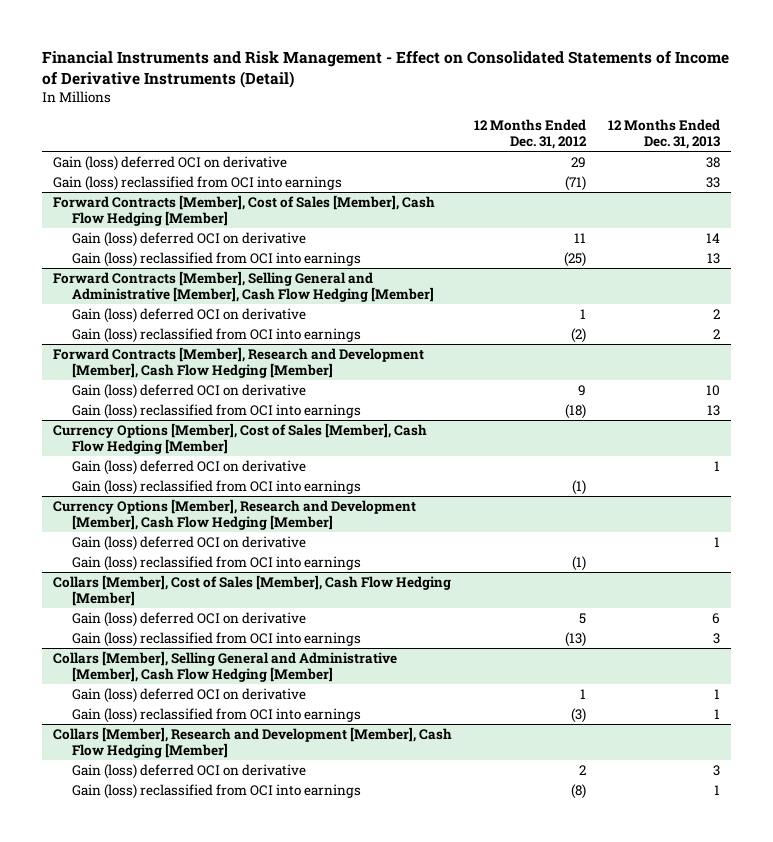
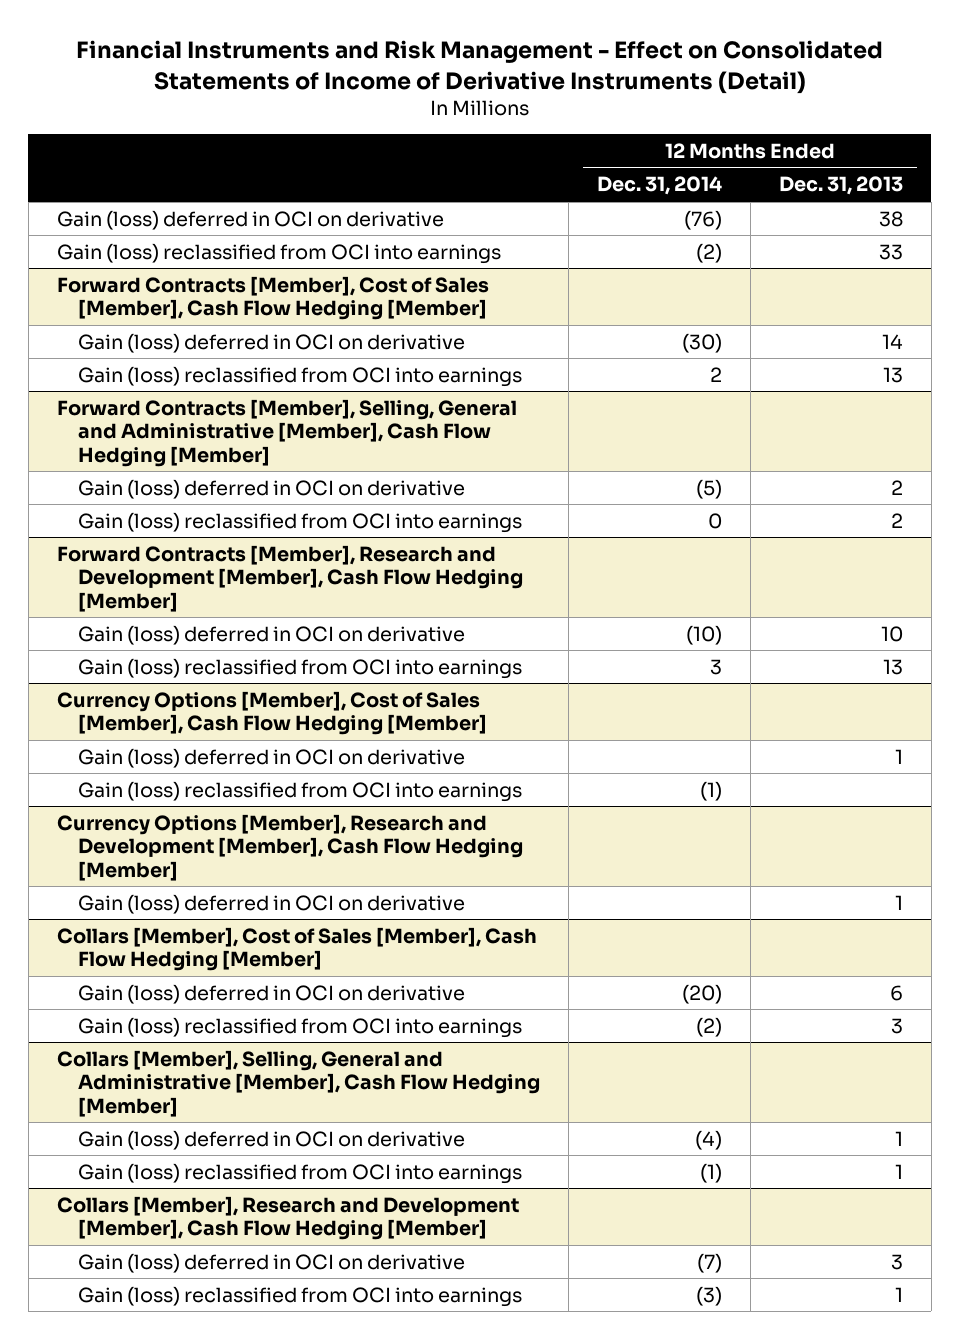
[473,119,587,150] 12 Months Ended Dec. 31, 2012 -> none
none -> [597,176,723,196] Dec. 31, 2014
[52,155,287,171] Gain (loss) deferred OCI on derivative -> [56,209,444,230] Gain (loss) deferred in OCI on derivative
[72,231,307,247] Gain (loss) deferred OCI on derivative -> [78,332,466,353] Gain (loss) deferred in OCI on derivative
[52,270,435,303] Forward Contracts [Member], Selling General and Administrative [Member], Cash Flow Hedging [Member] -> [56,398,517,467] Forward Contracts [Member], Selling, General and Administrative [Member], Cash Flow Hedging [Member]
[72,307,307,323] Gain (loss) deferred OCI on derivative -> [78,478,466,499] Gain (loss) deferred in OCI on derivative
[72,383,307,399] Gain (loss) deferred OCI on derivative -> [78,624,466,645] Gain (loss) deferred in OCI on derivative
[72,459,307,475] Gain (loss) deferred OCI on derivative -> [78,747,466,768] Gain (loss) deferred in OCI on derivative
[72,555,362,571] Gain (loss) reclassified from OCI into earnings -> none
[72,535,307,551] Gain (loss) deferred OCI on derivative -> [78,893,466,914] Gain (loss) deferred in OCI on derivative
[72,611,307,627] Gain (loss) deferred OCI on derivative -> [78,983,466,1004] Gain (loss) deferred in OCI on derivative
[52,650,397,683] Collars [Member], Selling General and Administrative [Member], Cash Flow Hedging [Member] -> [56,1049,541,1117] Collars [Member], Selling, General and Administrative [Member], Cash Flow Hedging [Member]
[72,687,307,703] Gain (loss) deferred OCI on derivative -> [78,1129,466,1150] Gain (loss) deferred in OCI on derivative
[72,763,307,779] Gain (loss) deferred OCI on derivative -> [78,1252,466,1273] Gain (loss) deferred in OCI on derivative

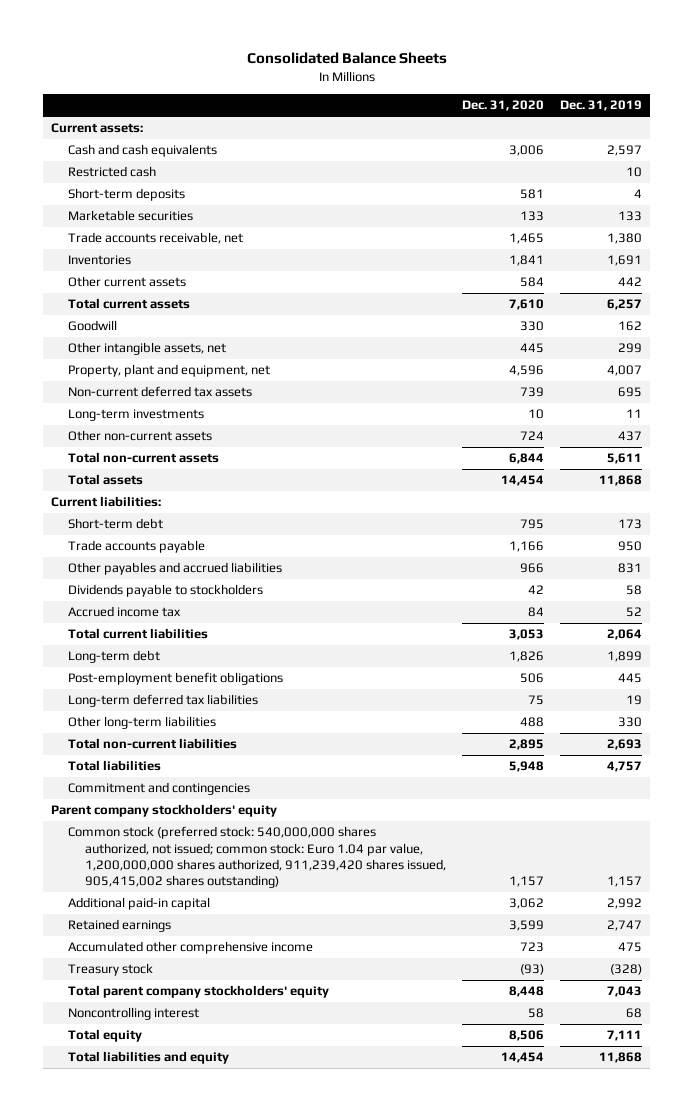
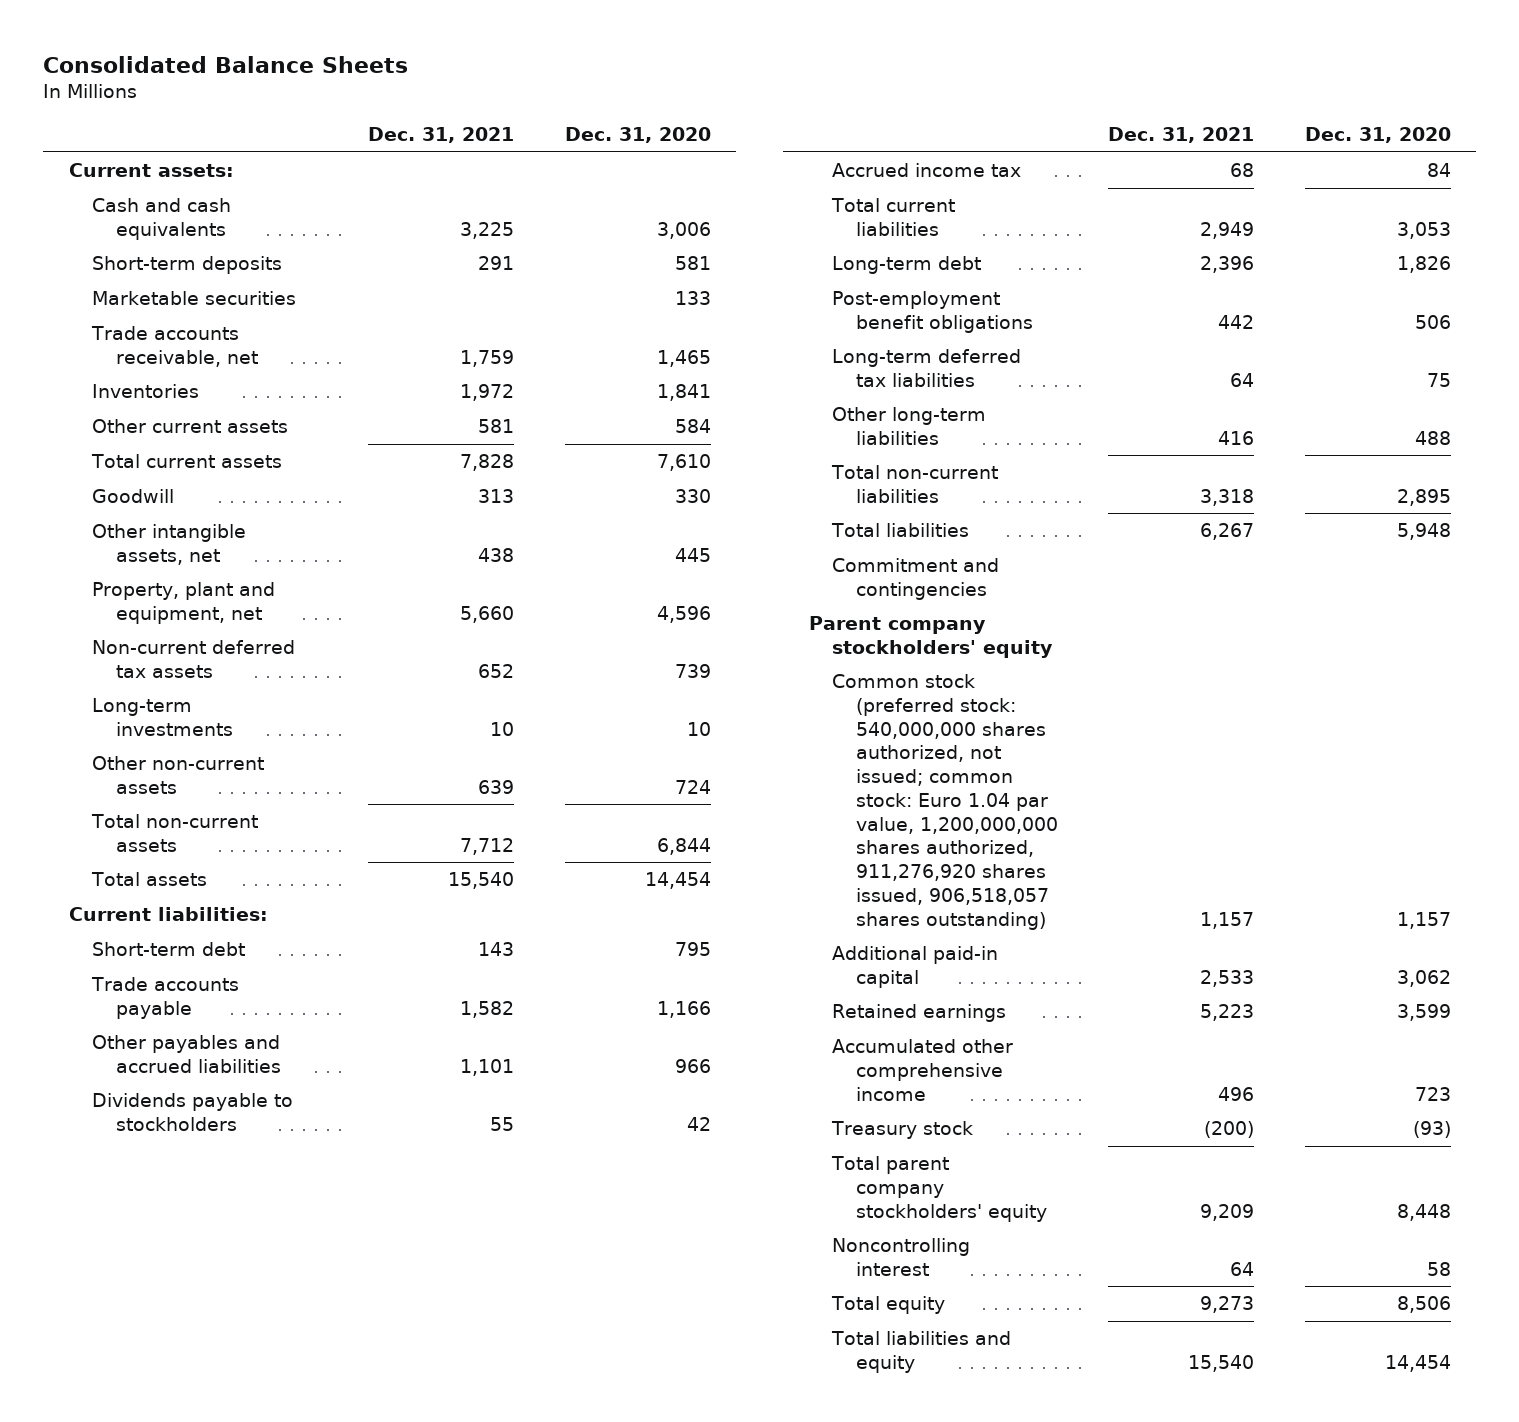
[560,100,643,112] Dec. 31, 2019 -> none
none -> [368,127,515,144] Dec. 31, 2021
[68,166,157,178] Restricted cash -> none
[68,826,447,888] Common stock (preferred stock: 540,000,000 shares authorized, not issued; common stock: Euro 1.04 par value, 1,200,000,000 shares authorized, 911,239,420 shares issued, 905,415,002 shares outstanding) -> [832,674,1058,930] Common stock (preferred stock: 540,000,000 shares authorized, not issued; common stock: Euro 1.04 par value, 1,200,000,000 shares authorized, 911,276,920 shares issued, 906,518,057 shares outstanding)

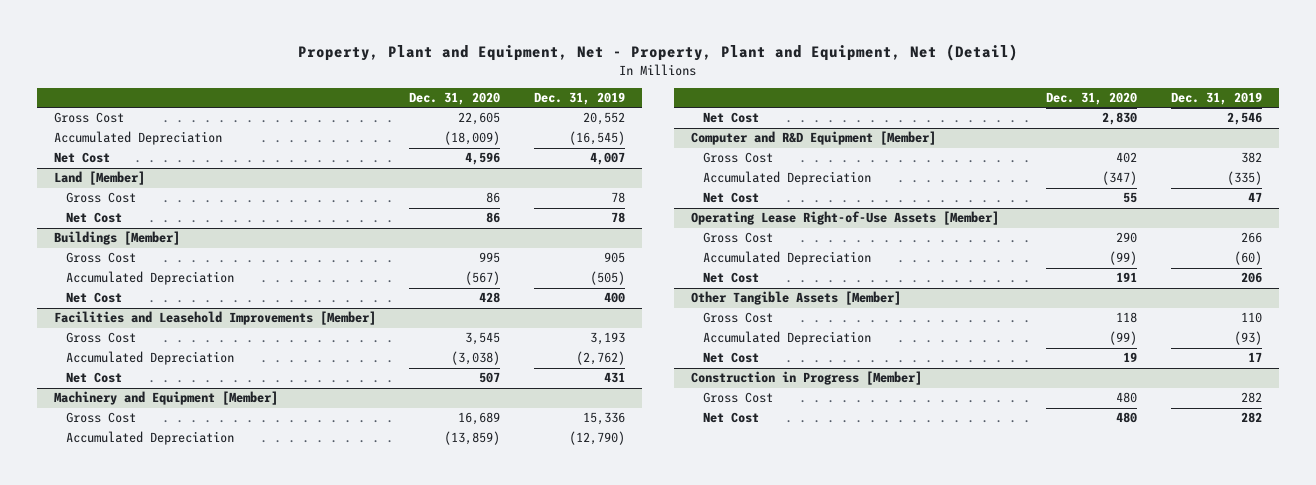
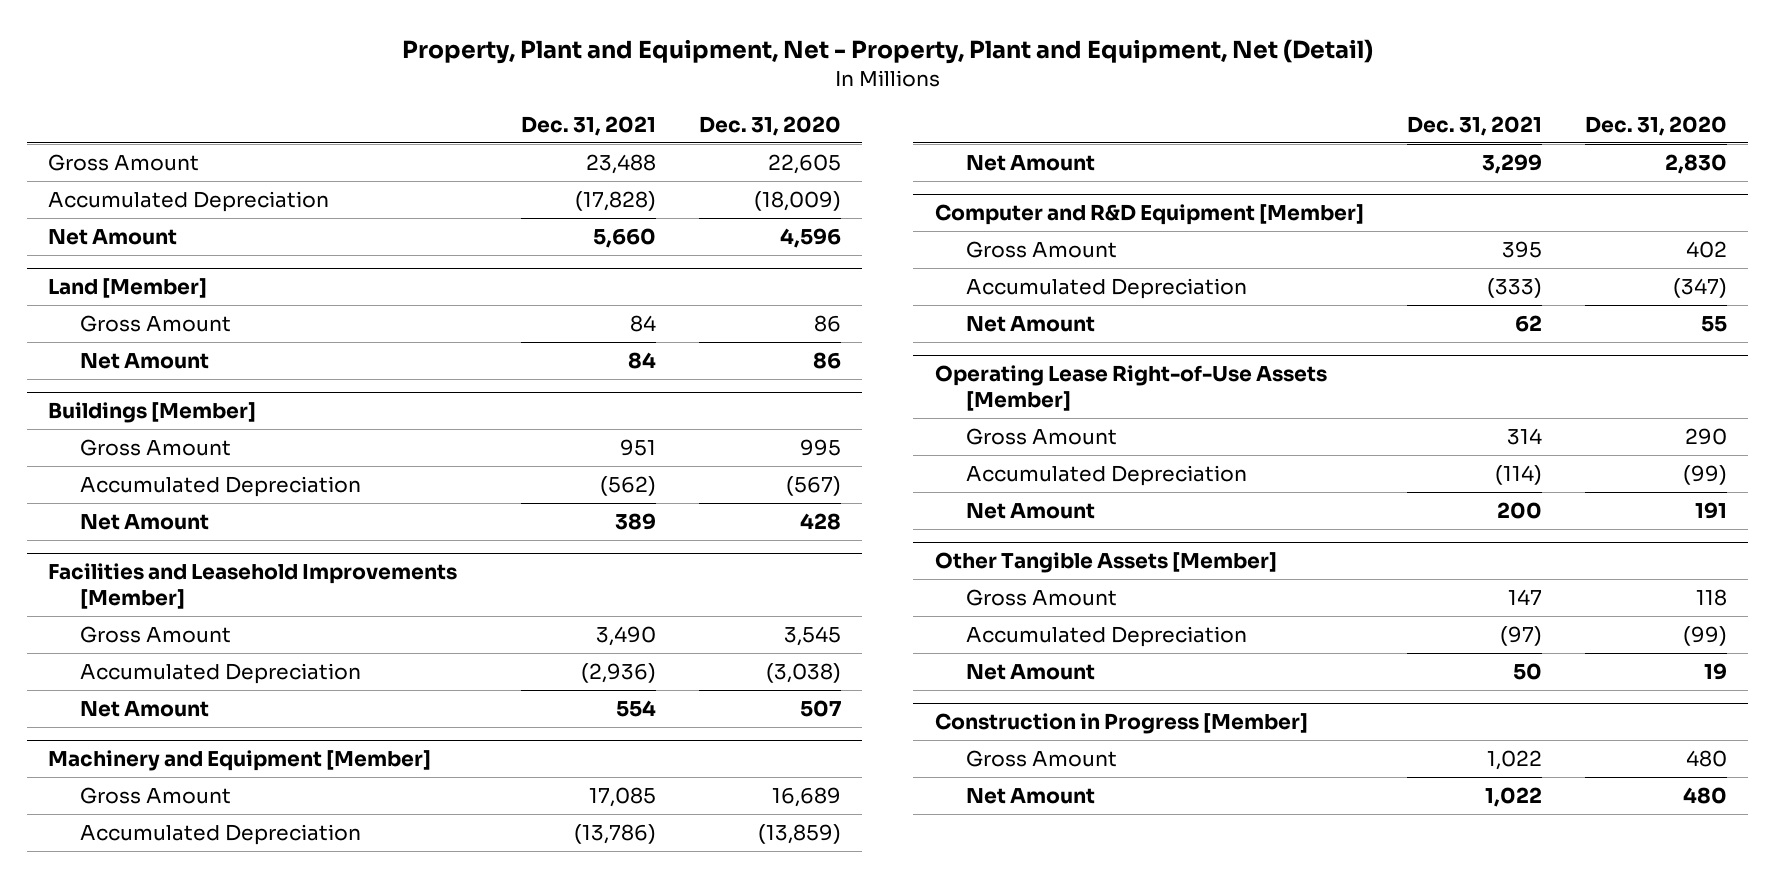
[533,92,625,106] Dec. 31, 2019 -> none
none -> [520,115,656,136] Dec. 31, 2021
[53,112,124,124] Gross Cost -> [48,153,200,171] Gross Amount
[53,152,110,164] Net Cost -> [48,228,178,245] Net Amount
[65,192,136,204] Gross Cost -> [79,314,231,332] Gross Amount
[65,212,122,224] Net Cost -> [79,352,209,369] Net Amount
[65,252,136,264] Gross Cost -> [79,438,231,456] Gross Amount
[65,292,122,304] Net Cost -> [79,513,209,530] Net Amount
[65,332,136,344] Gross Cost -> [79,625,231,643] Gross Amount
[65,372,122,384] Net Cost -> [79,700,209,717] Net Amount
[65,412,136,424] Gross Cost -> [79,786,231,804] Gross Amount
[702,112,759,124] Net Cost -> [965,154,1095,171] Net Amount
[702,152,773,164] Gross Cost -> [965,240,1117,258] Gross Amount
[702,192,759,204] Net Cost -> [965,315,1095,332] Net Amount
[702,232,773,244] Gross Cost -> [965,427,1117,445] Gross Amount
[702,272,759,284] Net Cost -> [965,502,1095,519] Net Amount
[702,312,773,324] Gross Cost -> [965,588,1117,606] Gross Amount
[702,352,759,364] Net Cost -> [965,663,1095,680] Net Amount
[702,392,773,404] Gross Cost -> [965,749,1117,767] Gross Amount
[702,412,759,424] Net Cost -> [965,787,1095,804] Net Amount

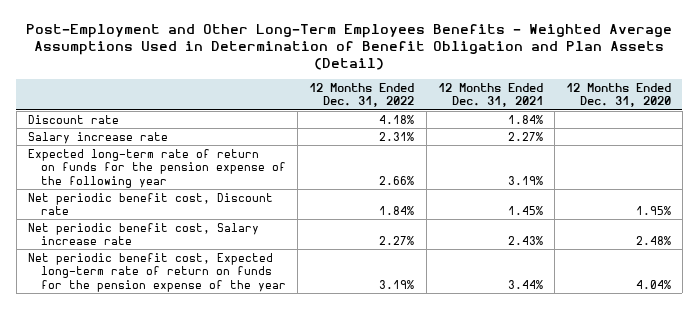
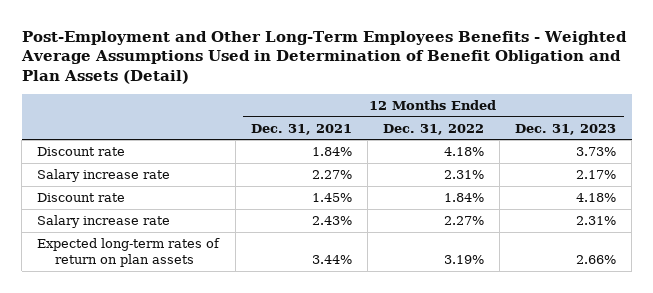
[565,82,671,108] 12 Months Ended Dec. 31, 2020 -> none
none -> [515,123,617,135] Dec. 31, 2023
[27,148,287,188] Expected long-term rate of return on funds for the pension expense of the following year -> none
[27,192,273,216] Net periodic benefit cost, Discount rate -> [37,193,126,203] Discount rate
[27,222,259,246] Net periodic benefit cost, Salary increase rate -> [37,215,171,229] Salary increase rate
[27,252,287,292] Net periodic benefit cost, Expected long-term rate of return on funds for the pension expense of the year -> [37,238,221,268] Expected long-term rates of return on plan assets

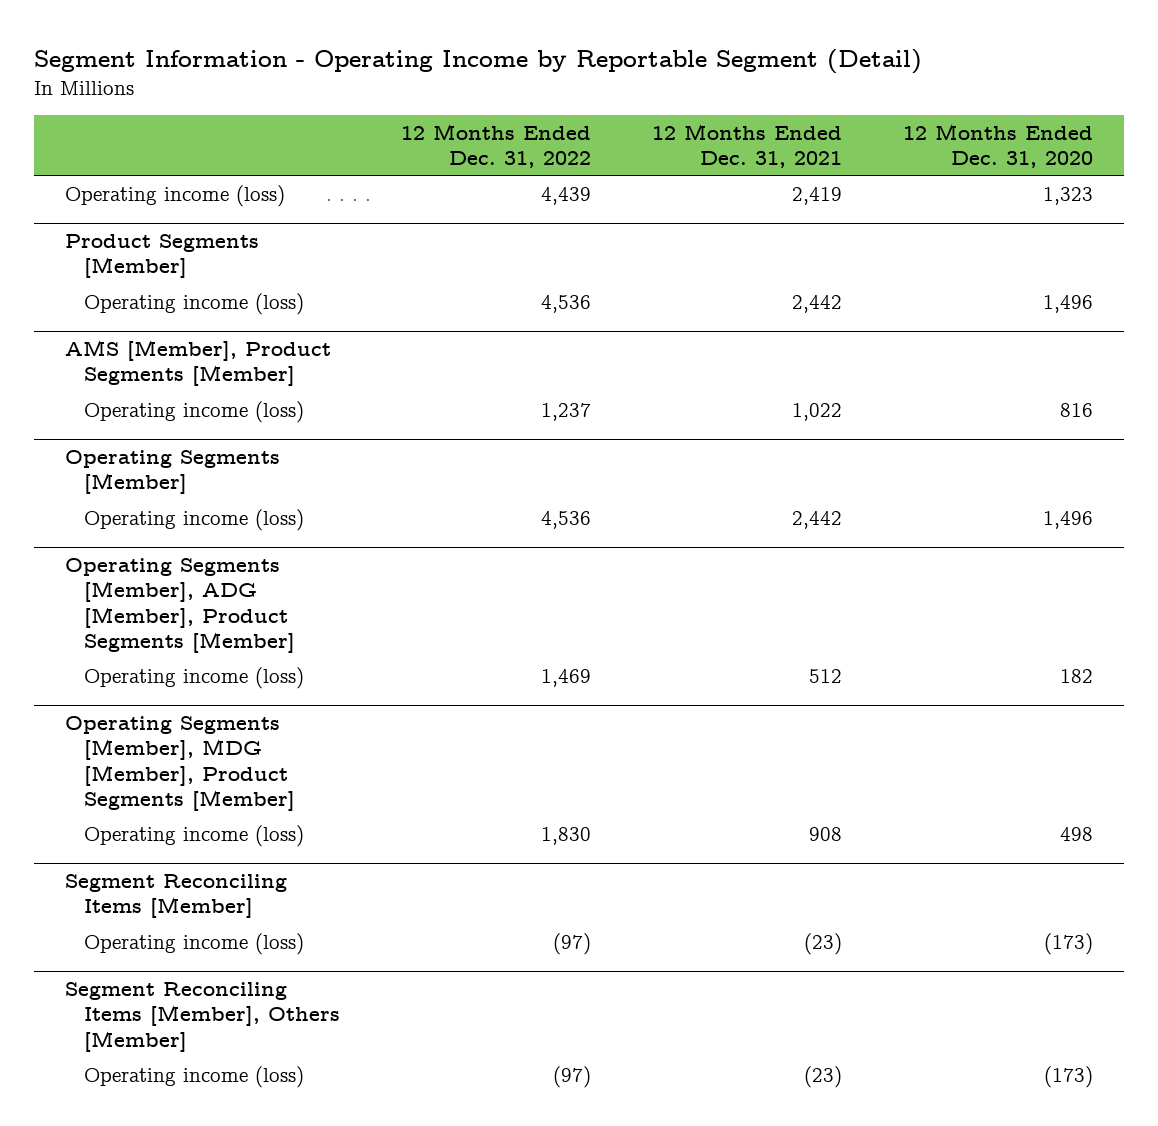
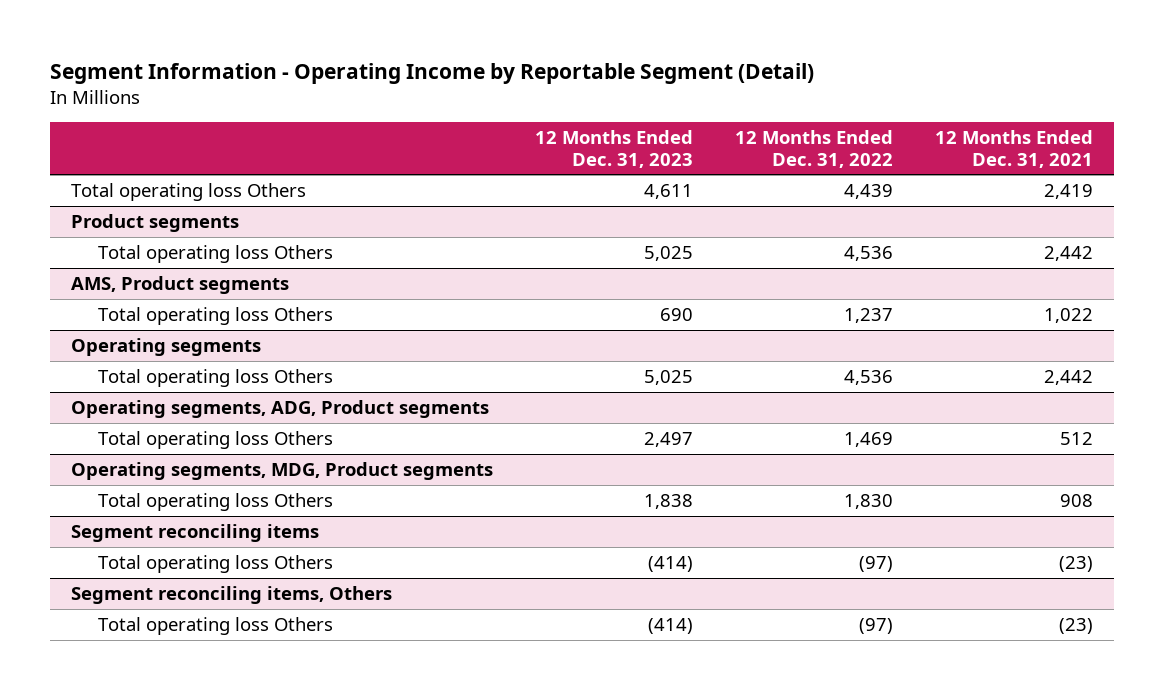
[903,123,1094,169] 12 Months Ended Dec. 31, 2020 -> none
none -> [535,130,694,168] 12 Months Ended Dec. 31, 2023
[64,184,285,207] Operating income (loss) -> [71,182,307,201] Total operating loss Others
[64,234,259,279] Product Segments [Member] -> [71,213,240,232] Product segments
[84,292,305,315] Operating income (loss) -> [98,244,334,263] Total operating loss Others
[64,340,331,387] AMS [Member], Product Segments [Member] -> [71,275,290,294] AMS, Product segments
[84,400,305,423] Operating income (loss) -> [98,306,334,325] Total operating loss Others
[64,450,280,495] Operating Segments [Member] -> [71,337,262,356] Operating segments
[84,508,305,531] Operating income (loss) -> [98,368,334,387] Total operating loss Others
[64,558,296,653] Operating Segments [Member], ADG [Member], Product Segments [Member] -> [71,399,490,418] Operating segments, ADG, Product segments
[84,666,305,689] Operating income (loss) -> [98,430,334,449] Total operating loss Others
[64,716,296,811] Operating Segments [Member], MDG [Member], Product Segments [Member] -> [71,461,494,480] Operating segments, MDG, Product segments
[84,824,305,847] Operating income (loss) -> [98,492,334,511] Total operating loss Others
[64,874,287,919] Segment Reconciling Items [Member] -> [71,523,320,542] Segment reconciling items
[84,932,305,955] Operating income (loss) -> [98,554,334,573] Total operating loss Others
[64,982,341,1052] Segment Reconciling Items [Member], Others [Member] -> [71,585,393,604] Segment reconciling items, Others
[84,1065,305,1088] Operating income (loss) -> [98,616,334,635] Total operating loss Others

